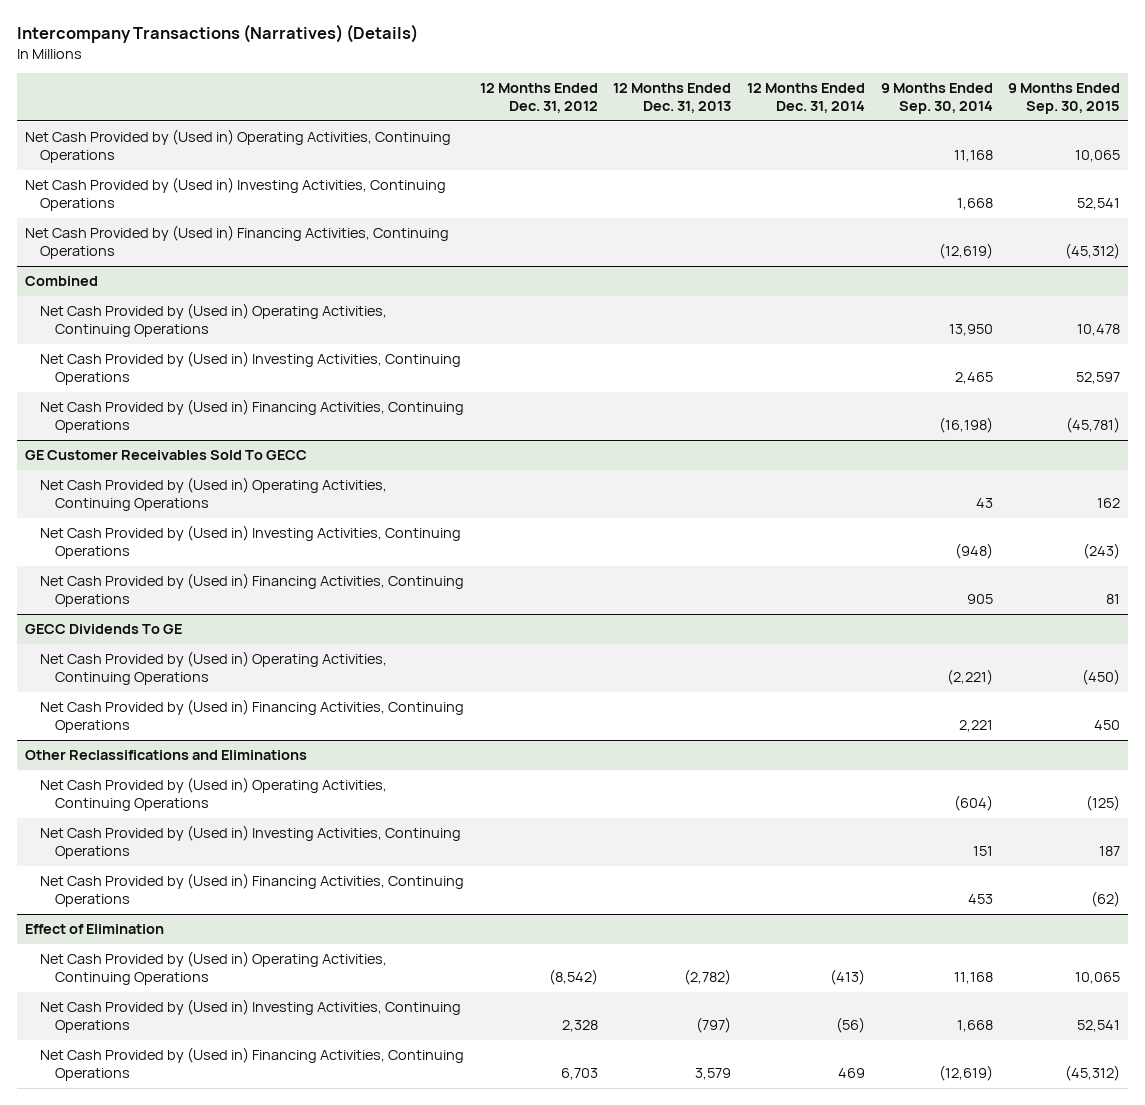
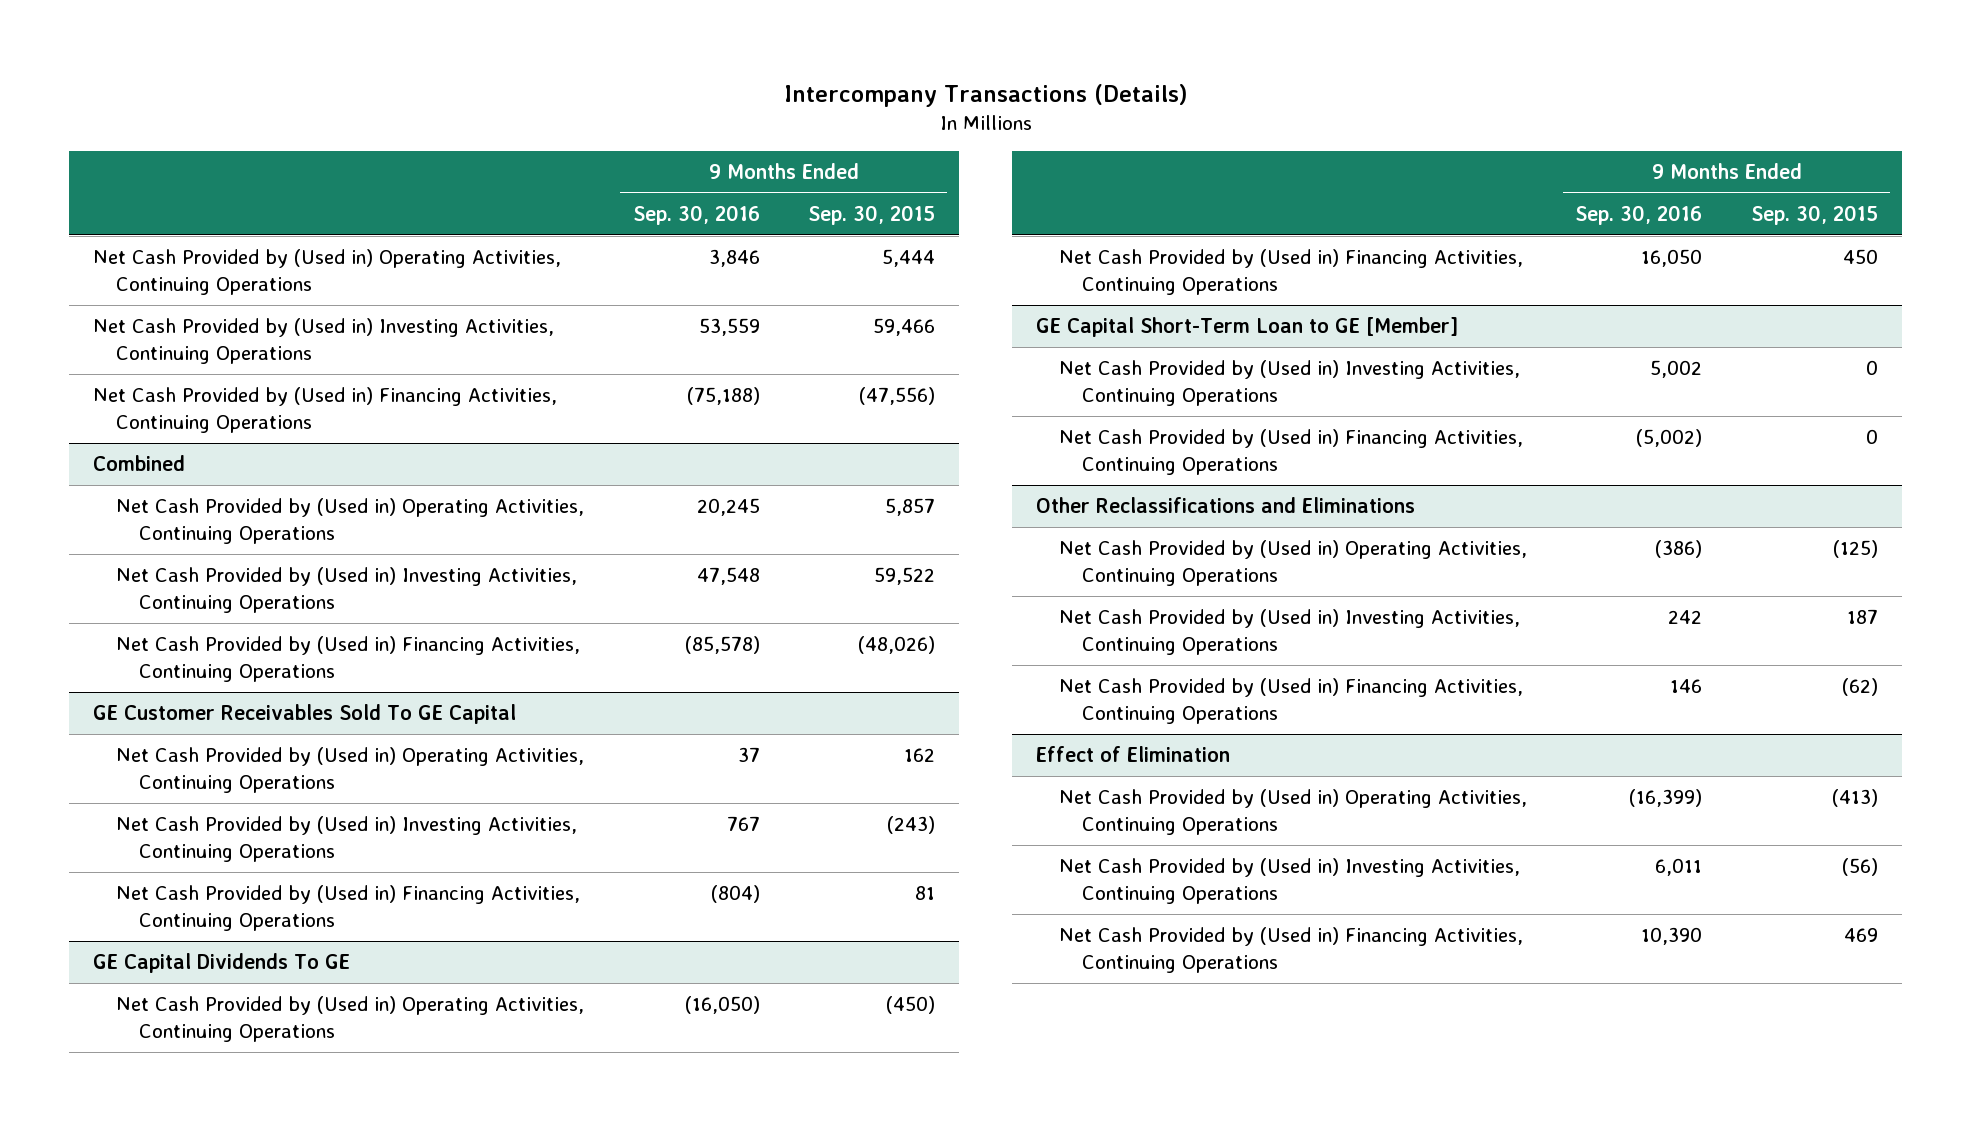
[16,24,418,44] Intercompany Transactions (Narratives) (Details) -> [783,83,1188,107] Intercompany Transactions (Details)
[479,82,598,114] 12 Months Ended Dec. 31, 2012 -> none
[613,82,732,114] 12 Months Ended Dec. 31, 2013 -> none
[747,82,866,114] 12 Months Ended Dec. 31, 2014 -> none
[880,82,993,115] 9 Months Ended Sep. 30, 2014 -> none
none -> [632,204,760,225] Sep. 30, 2016
[1075,150,1121,163] 10,065 -> [882,249,936,268] 5,444
[1077,198,1121,211] 52,541 -> [873,318,936,337] 59,466
[1065,243,1121,260] (45,312) -> [859,387,936,406] (47,556)
[1077,324,1121,337] 10,478 -> [885,498,936,517] 5,857
[1076,372,1121,385] 52,597 -> [874,567,936,586] 59,522
[1066,417,1121,434] (45,781) -> [858,636,936,655] (48,026)
[24,450,307,461] GE Customer Receivables Sold To GECC -> [93,704,517,725] GE Customer Receivables Sold To GE Capital
[24,624,182,635] GECC Dividends To GE -> [93,953,351,974] GE Capital Dividends To GE
none -> [1036,317,1459,338] GE Capital Short-Term Loan to GE [Member]
none -> [1058,360,1520,407] Net Cash Provided by (Used in) Investing Activities, Continuing Operations
none -> [1058,429,1523,476] Net Cash Provided by (Used in) Financing Activities, Continuing Operations
[1075,972,1121,985] 10,065 -> [1832,789,1879,808] (413)
[1077,1020,1121,1033] 52,541 -> [1842,858,1879,877] (56)
[1065,1065,1121,1082] (45,312) -> [1844,928,1879,943] 469

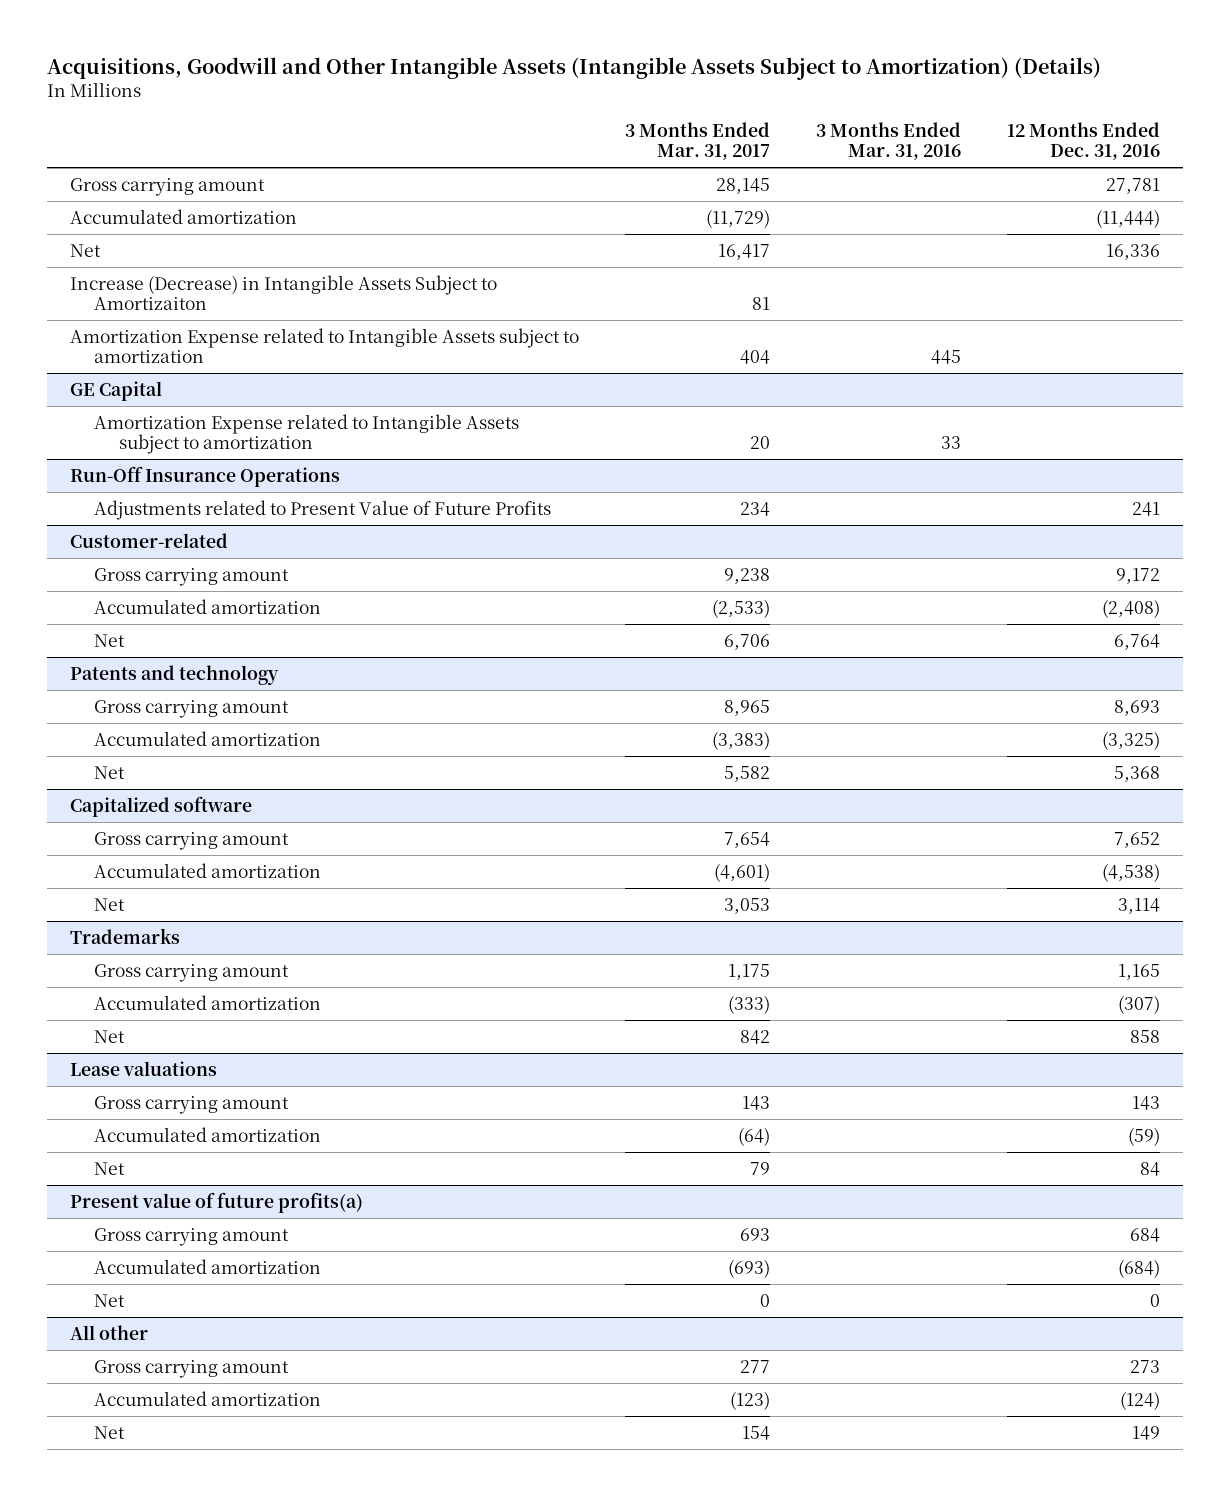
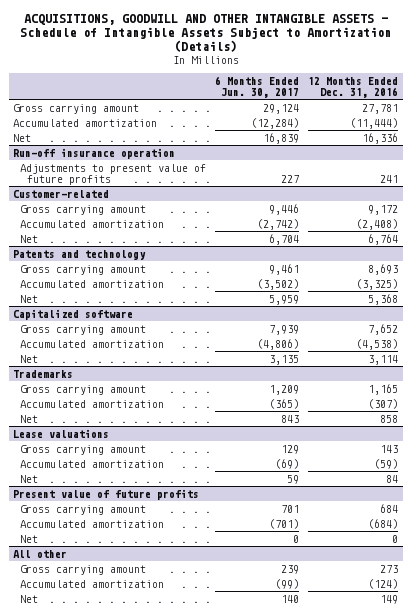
[46,56,1101,80] Acquisitions, Goodwill and Other Intangible Assets (Intangible Assets Subject to Amortization) (Details) -> [19,13,391,53] ACQUISITIONS, GOODWILL AND OTHER INTANGIBLE ASSETS - Schedule of Intangible Assets Subject to Amortization (Details)
[624,122,770,161] 3 Months Ended Mar. 31, 2017 -> none
[816,122,962,161] 3 Months Ended Mar. 31, 2016 -> none
none -> [215,75,300,98] 6 Months Ended Jun. 30, 2017
[69,274,497,310] Increase (Decrease) in Intangible Assets Subject to Amortizaiton -> none
[69,327,579,363] Amortization Expense related to Intangible Assets subject to amortization -> none
[69,380,162,401] GE Capital -> none
[94,413,520,454] Amortization Expense related to Intangible Assets subject to amortization -> none
[69,465,340,487] Run-Off Insurance Operations -> [13,147,176,159] Run-off insurance operation
[94,499,552,520] Adjustments related to Present Value of Future Profits -> [19,163,206,185] Adjustments to present value of future profits
[69,1191,363,1213] Present value of future profits(a) -> [13,488,200,500] Present value of future profits

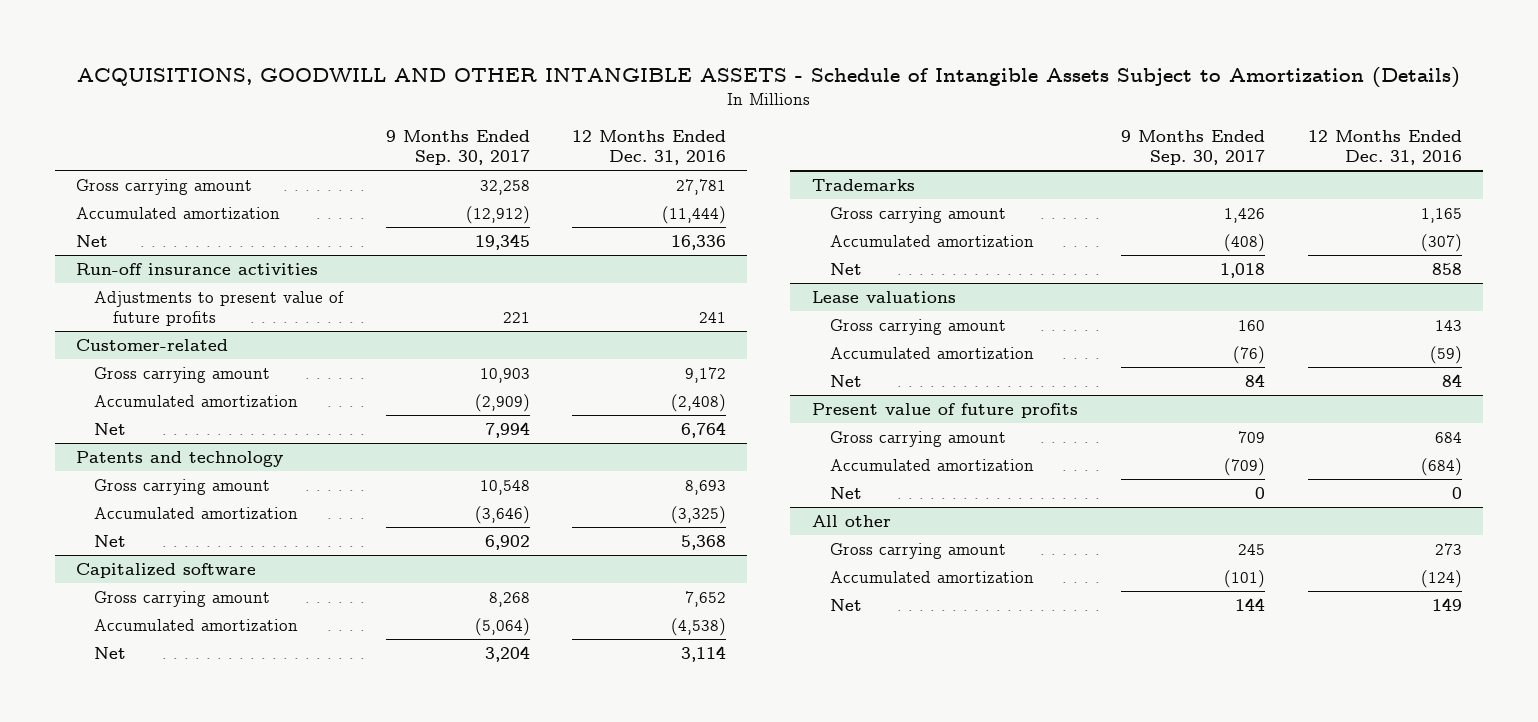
[215,75,300,98] 6 Months Ended Jun. 30, 2017 -> none
none -> [385,129,530,166] 9 Months Ended Sep. 30, 2017
[13,147,176,159] Run-off insurance operation -> [76,262,319,275] Run-off insurance activities

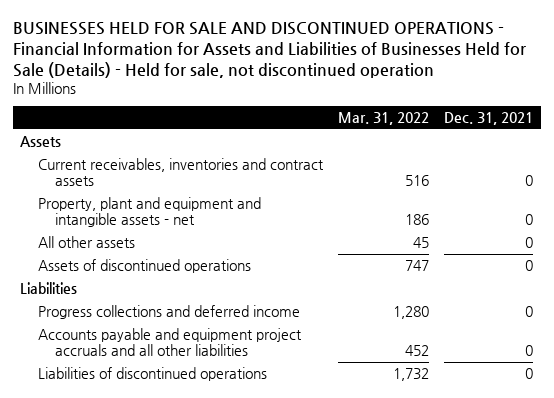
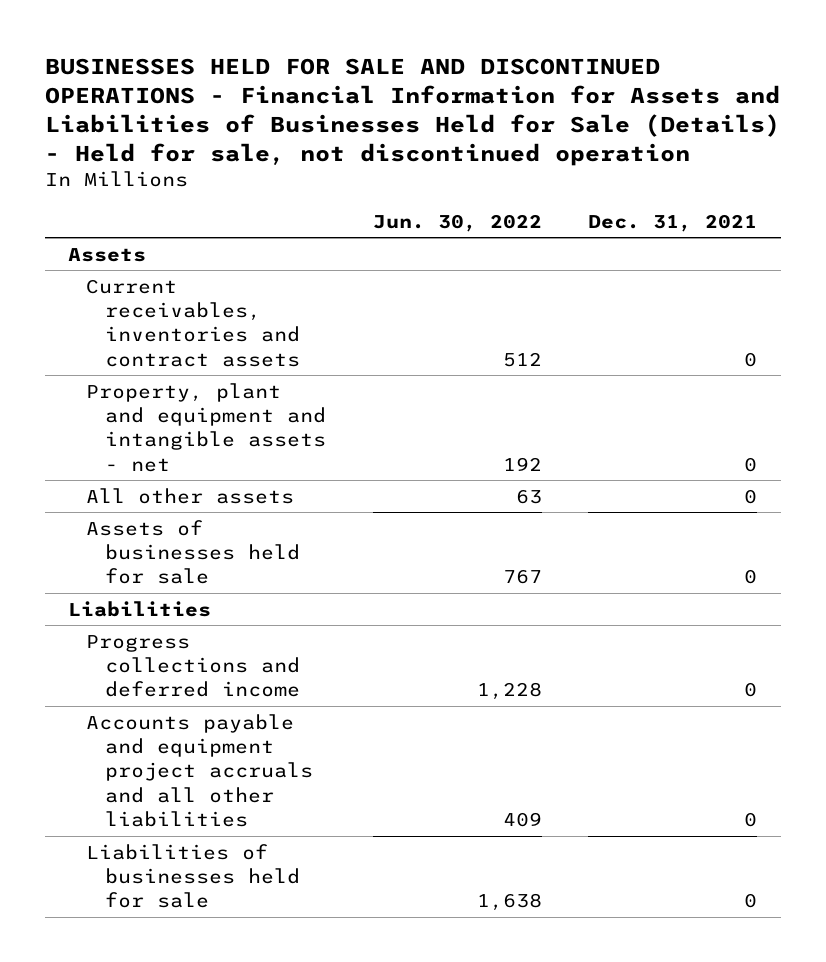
[338,111,430,125] Mar. 31, 2022 -> none
none -> [372,213,542,232] Jun. 30, 2022
[37,258,251,273] Assets of discontinued operations -> [86,519,300,585] Assets of businesses held for sale
[37,366,267,381] Liabilities of discontinued operations -> [86,843,300,909] Liabilities of businesses held for sale

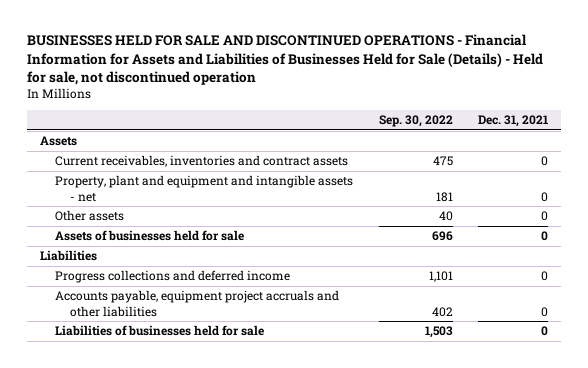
[372,213,542,232] Jun. 30, 2022 -> none
none -> [378,114,453,127] Sep. 30, 2022
[86,487,295,504] All other assets -> [54,210,124,222] Other assets
[86,713,313,827] Accounts payable and equipment project accruals and all other liabilities -> [54,290,339,317] Accounts payable, equipment project accruals and other liabilities

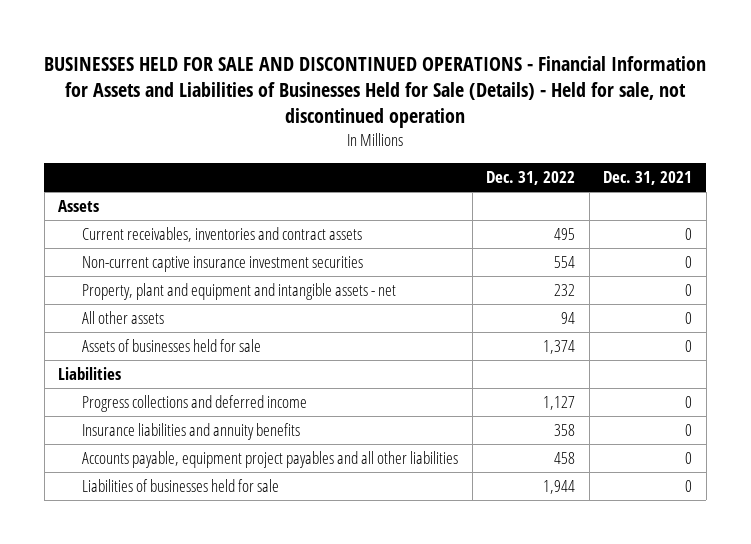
[378,114,453,127] Sep. 30, 2022 -> none
none -> [486,171,576,186] Dec. 31, 2022
none -> [82,256,364,273] Non-current captive insurance investment securities
[54,210,124,222] Other assets -> [82,311,165,325] All other assets
none -> [82,423,301,441] Insurance liabilities and annuity benefits
[54,290,339,317] Accounts payable, equipment project accruals and other liabilities -> [82,451,459,469] Accounts payable, equipment project payables and all other liabilities

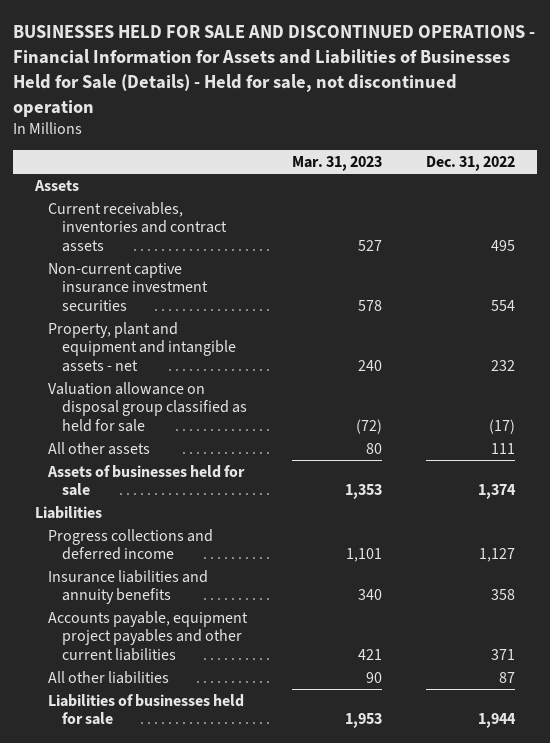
[603,171,693,186] Dec. 31, 2021 -> none
none -> [291,155,382,171] Mar. 31, 2023
none -> [48,381,247,433] Valuation allowance on disposal group classified as held for sale
[561,312,576,325] 94 -> [491,442,516,454] 111
none -> [48,610,249,662] Accounts payable, equipment project payables and other current liabilities
[82,451,459,469] Accounts payable, equipment project payables and all other liabilities -> [48,670,170,684] All other liabilities
[554,452,576,465] 458 -> [499,671,516,683] 87

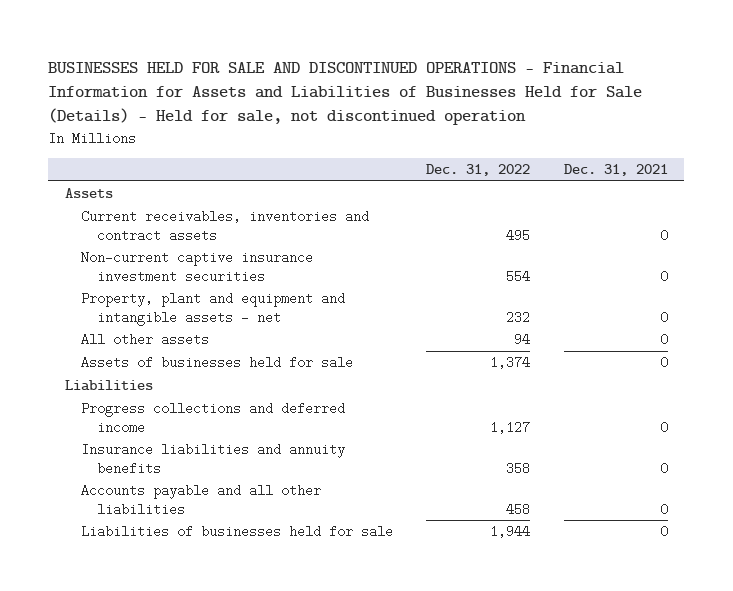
[291,155,382,171] Mar. 31, 2023 -> none
none -> [563,164,668,177] Dec. 31, 2021
[48,381,247,433] Valuation allowance on disposal group classified as held for sale -> none
[491,442,516,454] 111 -> [514,333,531,347] 94
[48,610,249,662] Accounts payable, equipment project payables and other current liabilities -> none
[48,670,170,684] All other liabilities -> [80,484,321,516] Accounts payable and all other liabilities
[499,671,516,683] 87 -> [506,502,531,516] 458

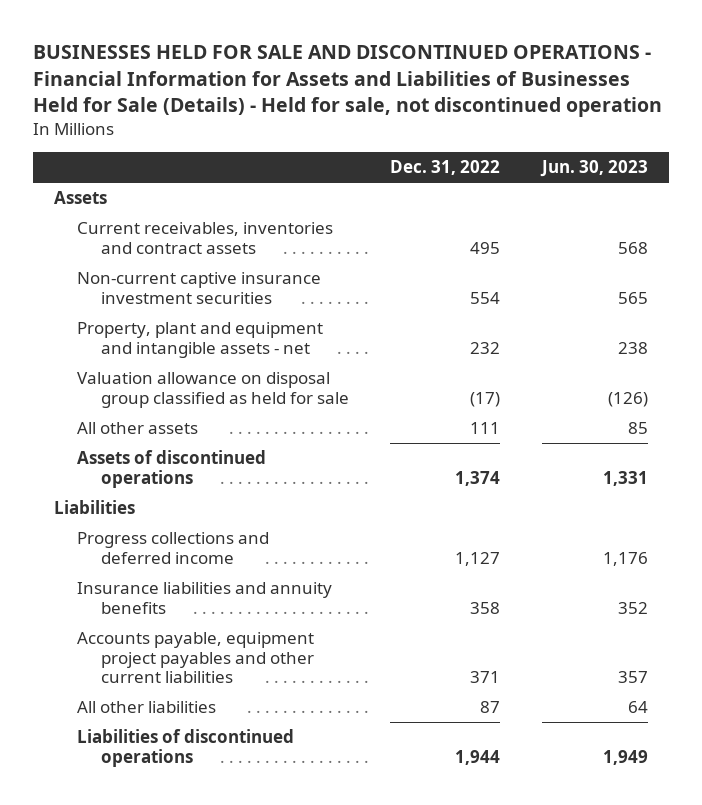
[563,164,668,177] Dec. 31, 2021 -> none
none -> [539,160,648,178] Jun. 30, 2023
none -> [77,372,349,408] Valuation allowance on disposal group classified as held for sale
[514,333,531,347] 94 -> [470,422,501,435] 111
[80,356,353,370] Assets of businesses held for sale -> [77,450,267,488] Assets of discontinued operations
none -> [77,632,315,684] Accounts payable, equipment project payables and other current liabilities
[80,484,321,516] Accounts payable and all other liabilities -> [77,701,217,714] All other liabilities
[506,502,531,516] 458 -> [480,701,501,714] 87
[80,525,393,539] Liabilities of businesses held for sale -> [77,729,295,767] Liabilities of discontinued operations

